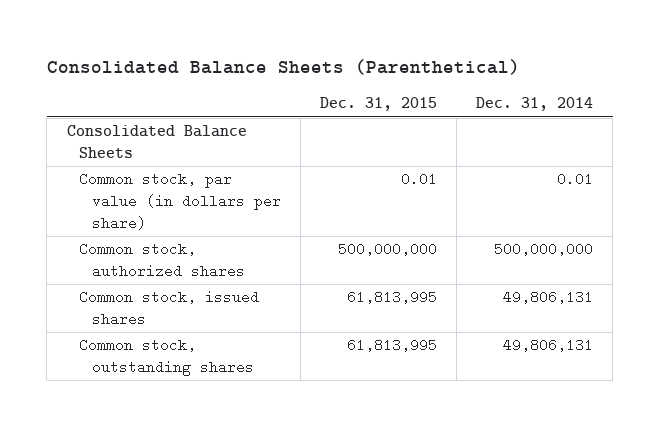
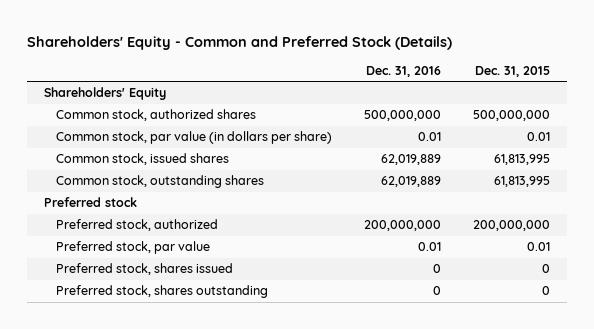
[46,59,520,76] Consolidated Balance Sheets (Parenthetical) -> [27,35,453,50] Shareholders' Equity - Common and Preferred Stock (Details)
[476,97,594,112] Dec. 31, 2014 -> none
none -> [366,65,442,77] Dec. 31, 2016
[66,125,247,159] Consolidated Balance Sheets -> none
none -> [43,87,166,101] Shareholders' Equity
[79,172,281,230] Common stock, par value (in dollars per share) -> [55,131,332,145] Common stock, par value (in dollars per share)
none -> [43,197,137,208] Preferred stock
none -> [55,219,218,232] Preferred stock, authorized
none -> [55,241,210,255] Preferred stock, par value
none -> [55,263,233,276] Preferred stock, shares issued
none -> [55,285,268,299] Preferred stock, shares outstanding

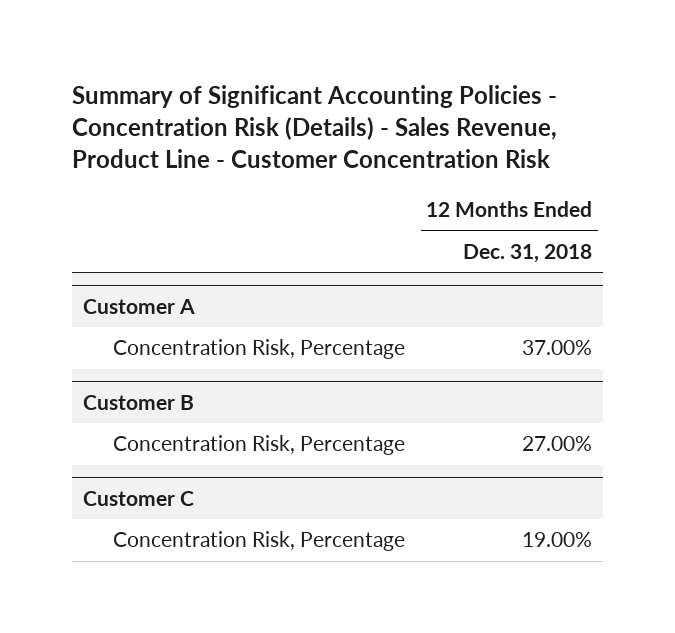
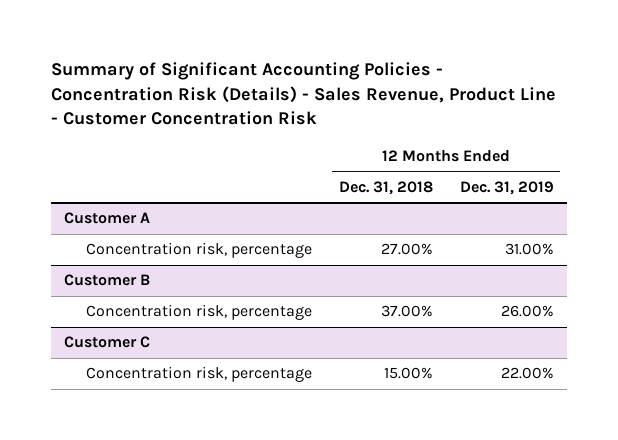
none -> [459,180,554,195] Dec. 31, 2019
[112,339,405,360] Concentration Risk, Percentage -> [85,242,312,259] Concentration risk, percentage
[522,340,593,356] 37.00% -> [380,243,433,256] 27.00%
[112,435,405,456] Concentration Risk, Percentage -> [85,304,312,321] Concentration risk, percentage
[522,436,593,452] 27.00% -> [380,305,433,318] 37.00%
[112,531,405,552] Concentration Risk, Percentage -> [85,366,312,383] Concentration risk, percentage
[522,532,593,548] 19.00% -> [383,367,433,380] 15.00%

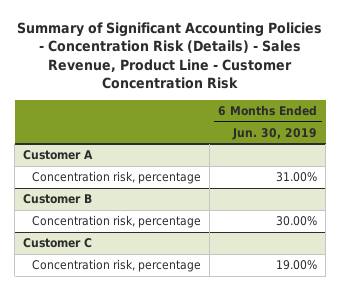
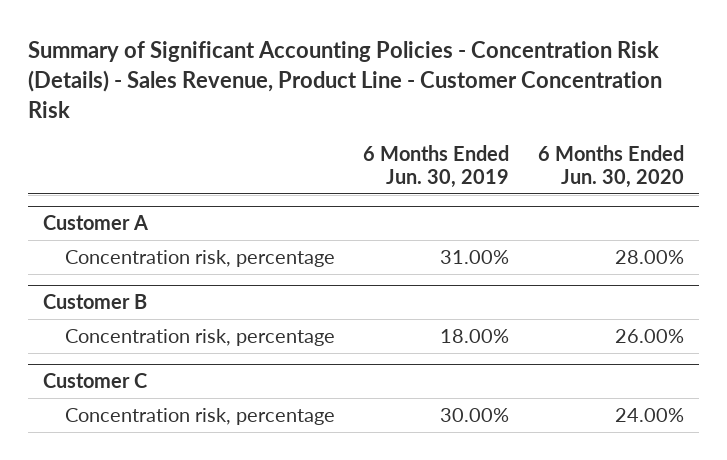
none -> [538,145,685,188] 6 Months Ended Jun. 30, 2020
[276,216,318,227] 30.00% -> [440,328,510,343] 18.00%
[276,260,318,271] 19.00% -> [440,407,510,422] 30.00%

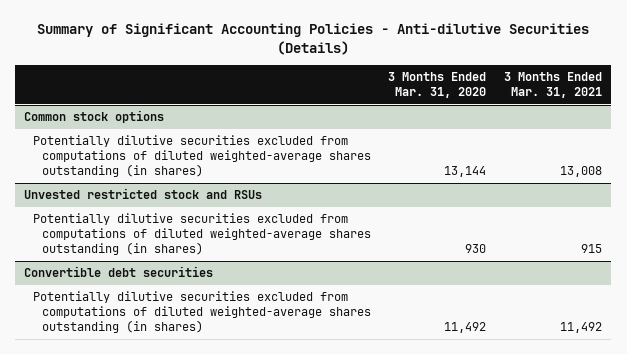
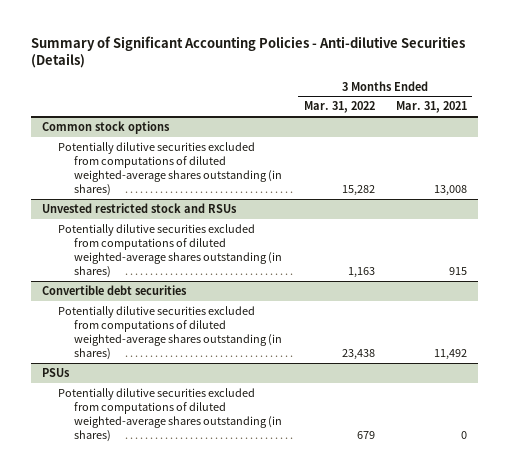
[388,72,487,99] 3 Months Ended Mar. 31, 2020 -> none
none -> [303,101,375,114] Mar. 31, 2022
none -> [41,367,70,377] PSUs
none -> [57,387,283,443] Potentially dilutive securities excluded from computations of diluted weighted-average shares outstanding (in shares)

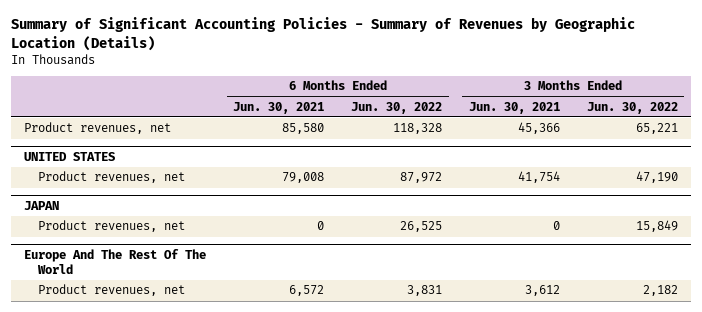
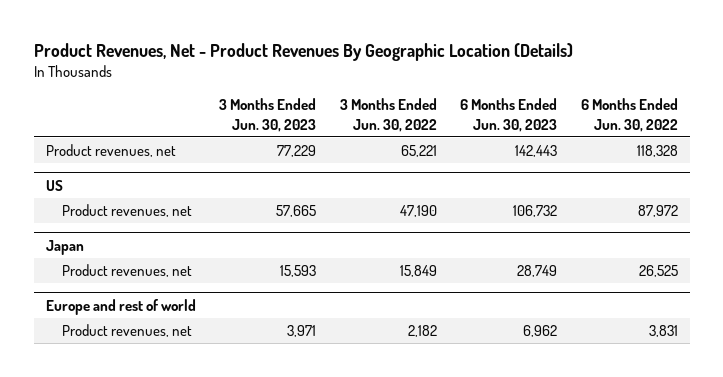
[11,17,636,51] Summary of Significant Accounting Policies - Summary of Revenues by Geographic Location (Details) -> [33,43,573,62] Product Revenues, Net - Product Revenues By Geographic Location (Details)
[233,101,325,114] Jun. 30, 2021 -> none
[468,101,560,114] Jun. 30, 2021 -> none
none -> [219,98,317,132] 3 Months Ended Jun. 30, 2023
none -> [460,98,558,132] 6 Months Ended Jun. 30, 2023
[24,151,116,161] UNITED STATES -> [45,179,63,191] US
[24,200,60,210] JAPAN -> [45,239,84,255] Japan
[24,248,207,275] Europe And The Rest Of The World -> [45,298,196,315] Europe and rest of world

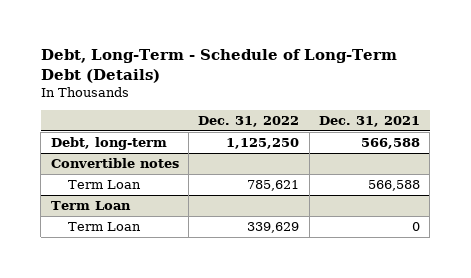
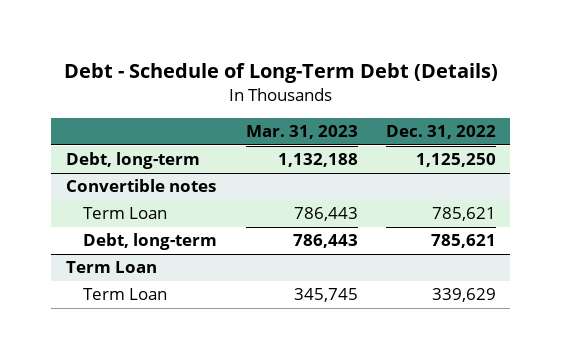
[40,49,397,84] Debt, Long-Term - Schedule of Long-Term Debt (Details) -> [63,62,498,83] Debt - Schedule of Long-Term Debt (Details)
[318,115,420,127] Dec. 31, 2021 -> none
none -> [245,125,358,140] Mar. 31, 2023
none -> [83,233,218,251] Debt, long-term

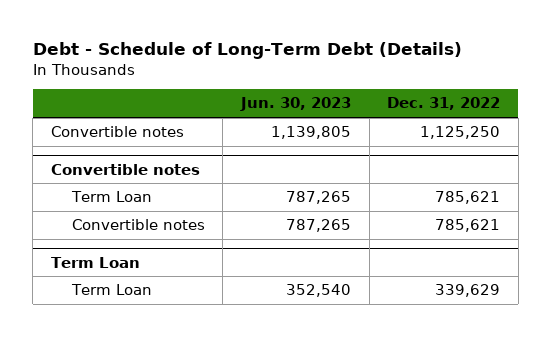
[245,125,358,140] Mar. 31, 2023 -> none
none -> [239,97,351,112] Jun. 30, 2023
[65,152,200,170] Debt, long-term -> [50,126,184,138] Convertible notes
[83,233,218,251] Debt, long-term -> [71,219,205,231] Convertible notes

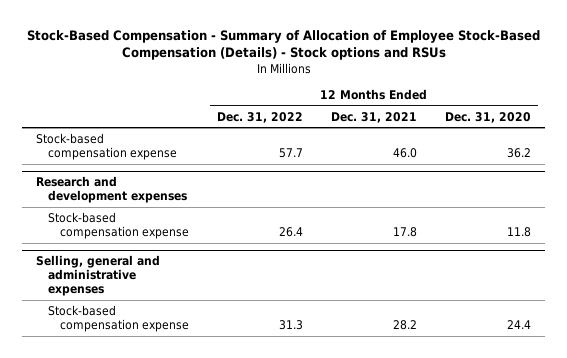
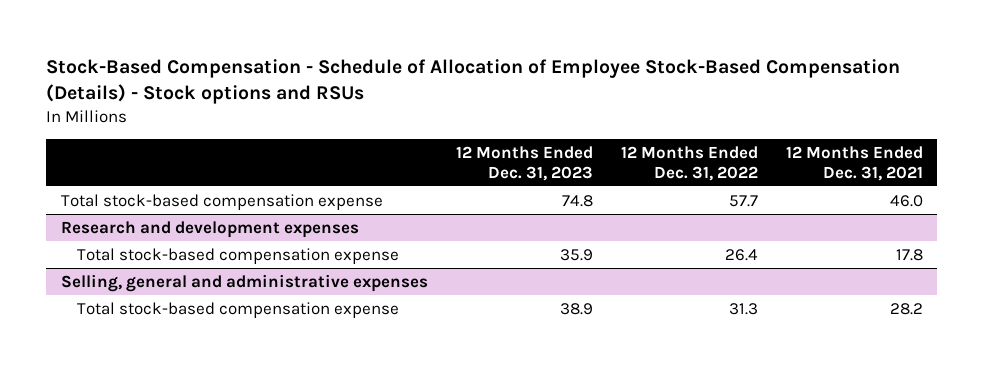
[26,29,540,61] Stock-Based Compensation - Summary of Allocation of Employee Stock-Based Compensation (Details) - Stock options and RSUs -> [46,58,901,104] Stock-Based Compensation - Schedule of Allocation of Employee Stock-Based Compensation (Details) - Stock options and RSUs
[444,111,531,123] Dec. 31, 2020 -> none
none -> [455,145,593,181] 12 Months Ended Dec. 31, 2023
[36,132,177,161] Stock-based compensation expense -> [60,193,383,210] Total stock-based compensation expense
[47,211,189,240] Stock-based compensation expense -> [77,247,400,264] Total stock-based compensation expense
[47,304,189,333] Stock-based compensation expense -> [77,301,400,318] Total stock-based compensation expense

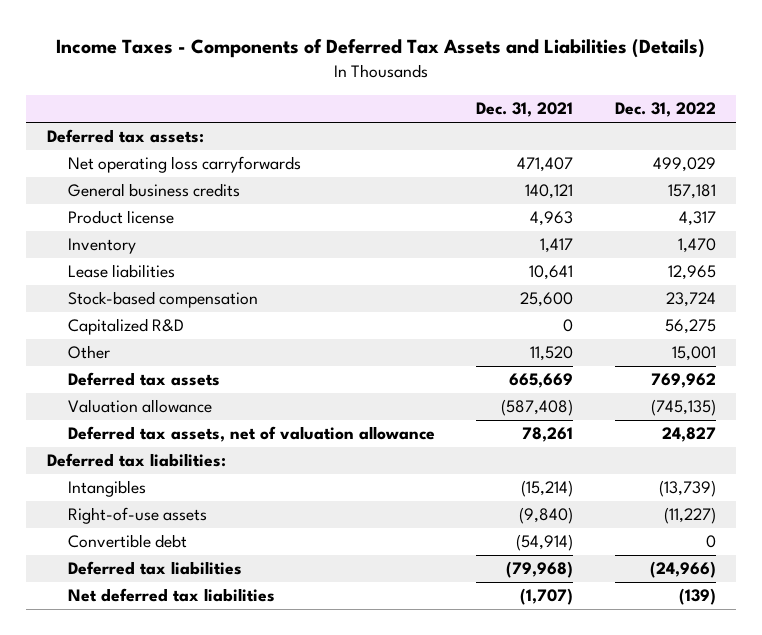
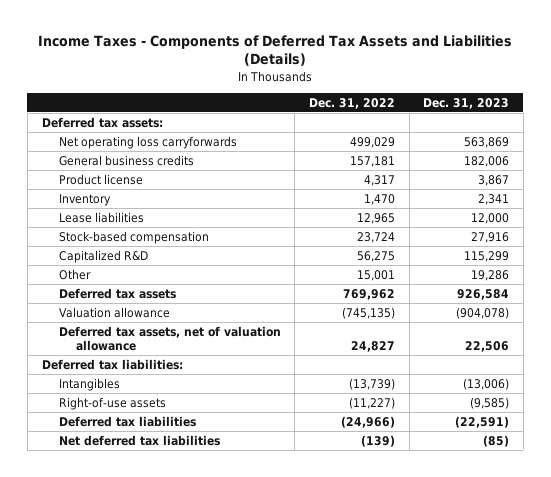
[476,102,574,118] Dec. 31, 2021 -> none
none -> [423,97,510,109] Dec. 31, 2023
[68,534,188,549] Convertible debt -> none

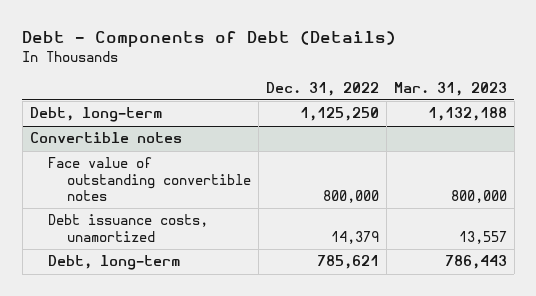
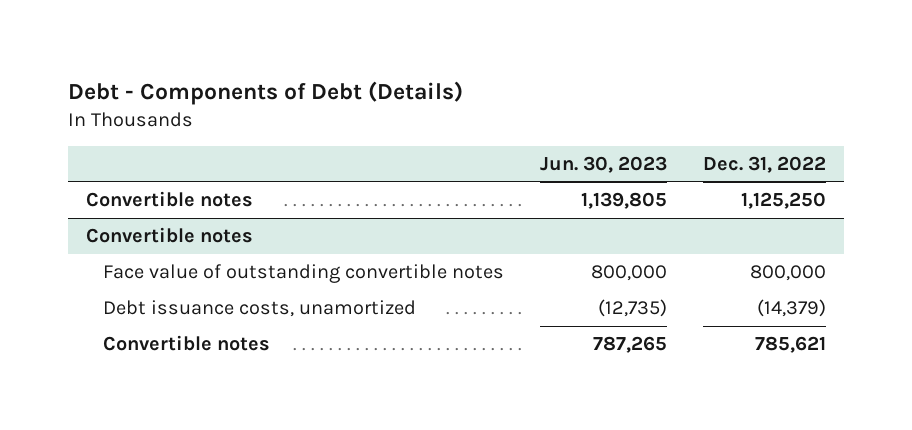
[393,81,507,96] Mar. 31, 2023 -> none
none -> [540,155,668,173] Jun. 30, 2023
[29,107,163,123] Debt, long-term -> [86,191,254,208] Convertible notes
[330,230,379,244] 14,379 -> [757,299,827,318] (14,379)
[48,255,182,271] Debt, long-term -> [103,335,271,352] Convertible notes

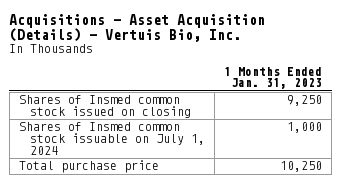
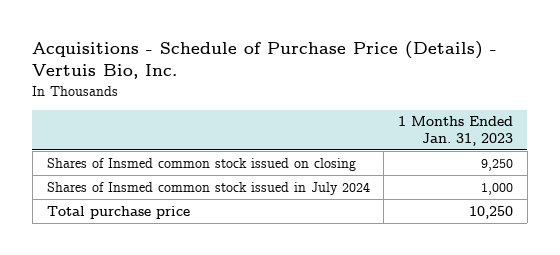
[9,13,266,42] Acquisitions - Asset Acquisition (Details) - Vertuis Bio, Inc. -> [32,41,498,80] Acquisitions - Schedule of Purchase Price (Details) - Vertuis Bio, Inc.
[18,122,205,155] Shares of Insmed common stock issuable on July 1, 2024 -> [46,181,370,195] Shares of Insmed common stock issued in July 2024

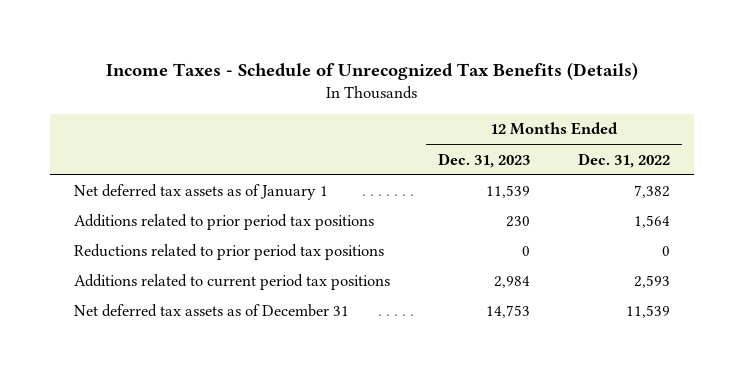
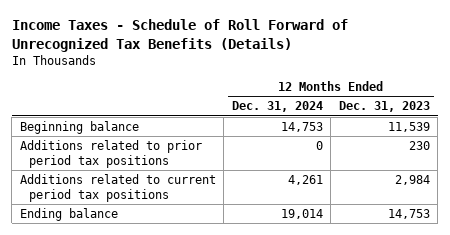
[106,61,639,80] Income Taxes - Schedule of Unrecognized Tax Benefits (Details) -> [11,19,348,52] Income Taxes - Schedule of Roll Forward of Unrecognized Tax Benefits (Details)
[578,152,671,168] Dec. 31, 2022 -> none
none -> [231,101,323,113] Dec. 31, 2024
[74,184,329,201] Net deferred tax assets as of January 1 -> [19,121,139,135] Beginning balance
[74,244,385,261] Reductions related to prior period tax positions -> none
[74,304,350,318] Net deferred tax assets as of December 31 -> [19,208,118,222] Ending balance

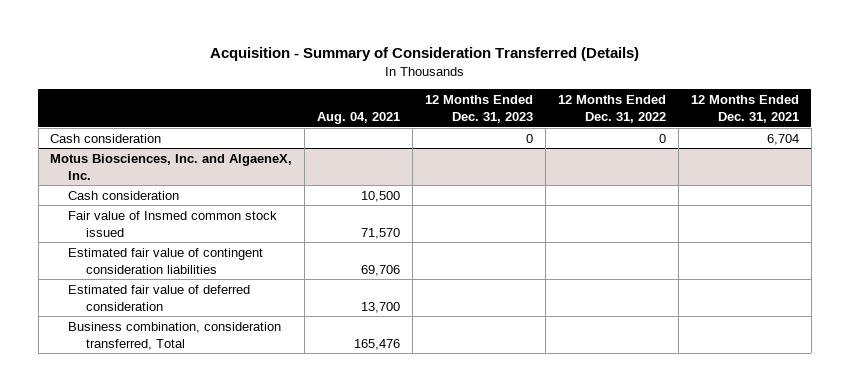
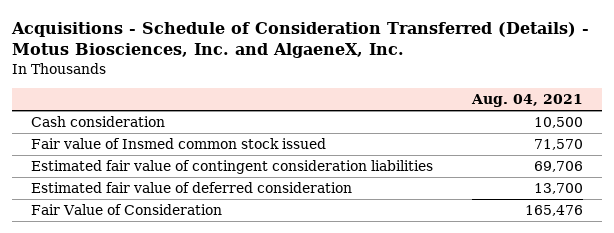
[209,47,639,62] Acquisition - Summary of Consideration Transferred (Details) -> [11,21,590,59] Acquisitions - Schedule of Consideration Transferred (Details) - Motus Biosciences, Inc. and AlgaeneX, Inc.
[425,95,534,123] 12 Months Ended Dec. 31, 2023 -> none
[557,95,666,123] 12 Months Ended Dec. 31, 2022 -> none
[690,95,799,123] 12 Months Ended Dec. 31, 2021 -> none
[50,133,162,143] Cash consideration -> none
[50,153,293,180] Motus Biosciences, Inc. and AlgaeneX, Inc. -> none
[68,321,282,350] Business combination, consideration transferred, Total -> [31,203,223,215] Fair Value of Consideration

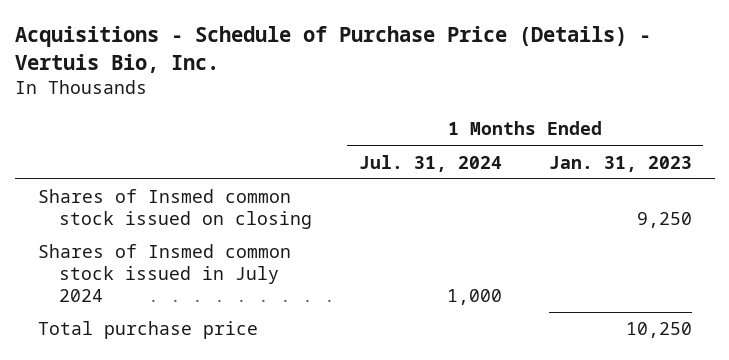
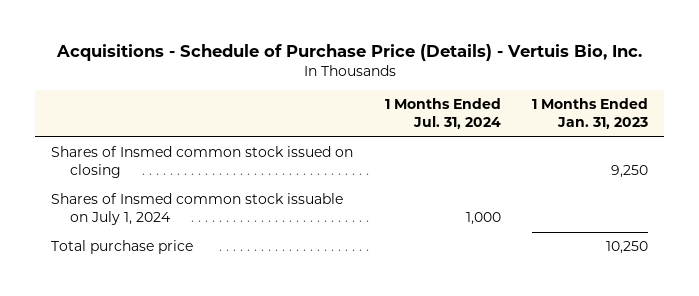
[37,244,291,302] Shares of Insmed common stock issued in July 2024 -> [50,193,343,226] Shares of Insmed common stock issuable on July 1, 2024

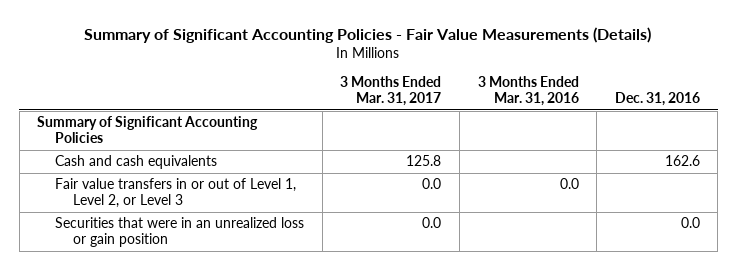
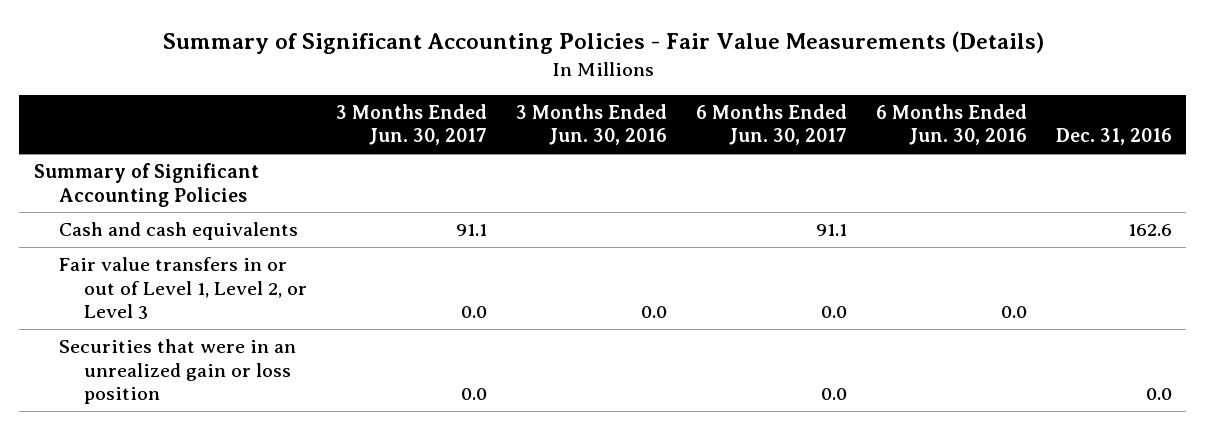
[340,76,442,107] 3 Months Ended Mar. 31, 2017 -> none
[477,76,579,107] 3 Months Ended Mar. 31, 2016 -> none
none -> [336,103,488,146] 3 Months Ended Jun. 30, 2017
none -> [516,103,668,146] 3 Months Ended Jun. 30, 2016
none -> [696,103,848,146] 6 Months Ended Jun. 30, 2017
none -> [875,103,1027,146] 6 Months Ended Jun. 30, 2016
[55,217,305,247] Securities that were in an unrealized loss or gain position -> [58,339,296,404] Securities that were in an unrealized gain or loss position

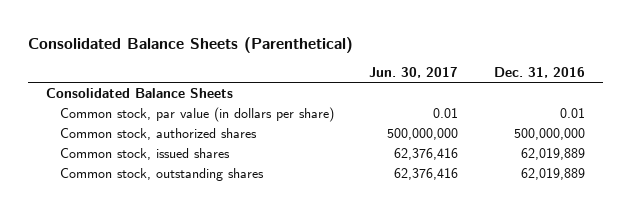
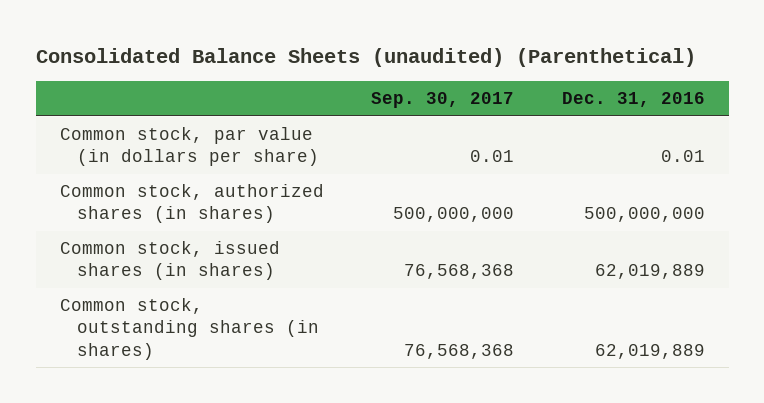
[27,36,353,53] Consolidated Balance Sheets (Parenthetical) -> [35,48,696,68] Consolidated Balance Sheets (unaudited) (Parenthetical)
[369,66,459,78] Jun. 30, 2017 -> none
none -> [371,92,515,109] Sep. 30, 2017
[45,87,233,98] Consolidated Balance Sheets -> none
[59,127,257,140] Common stock, authorized shares -> [59,184,324,224] Common stock, authorized shares (in shares)
[59,147,230,160] Common stock, issued shares -> [59,241,280,281] Common stock, issued shares (in shares)
[59,167,264,181] Common stock, outstanding shares -> [59,298,319,360] Common stock, outstanding shares (in shares)

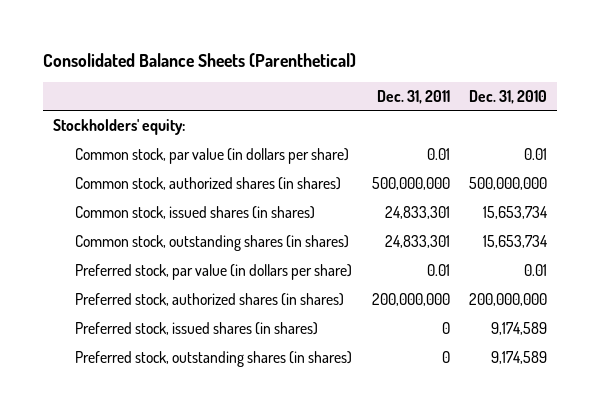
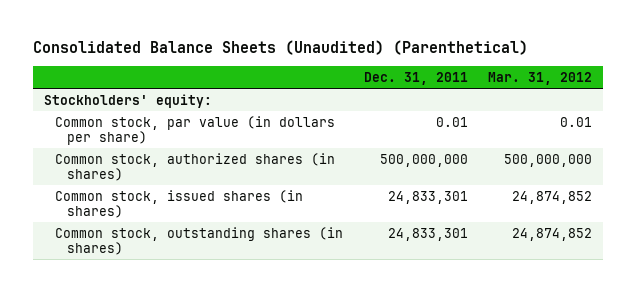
[42,52,356,67] Consolidated Balance Sheets (Parenthetical) -> [33,40,529,56] Consolidated Balance Sheets (Unaudited) (Parenthetical)
[469,89,548,104] Dec. 31, 2010 -> none
none -> [488,72,593,86] Mar. 31, 2012
[75,263,353,280] Preferred stock, par value (in dollars per share) -> none
[75,292,345,306] Preferred stock, authorized shares (in shares) -> none
[75,321,319,335] Preferred stock, issued shares (in shares) -> none
[75,350,353,367] Preferred stock, outstanding shares (in shares) -> none

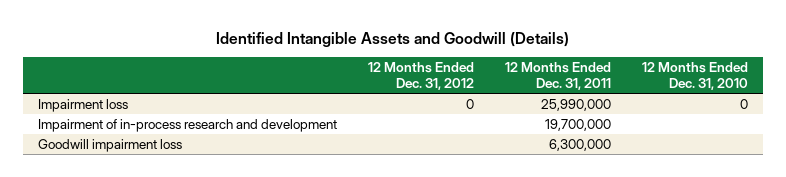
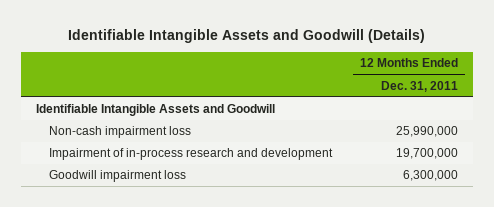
[216,31,570,47] Identified Intangible Assets and Goodwill (Details) -> [67,28,425,43] Identifiable Intangible Assets and Goodwill (Details)
[368,61,475,91] 12 Months Ended Dec. 31, 2012 -> none
[641,61,748,91] 12 Months Ended Dec. 31, 2010 -> none
none -> [35,104,275,117] Identifiable Intangible Assets and Goodwill
[38,98,129,112] Impairment loss -> [48,126,191,139] Non-cash impairment loss

